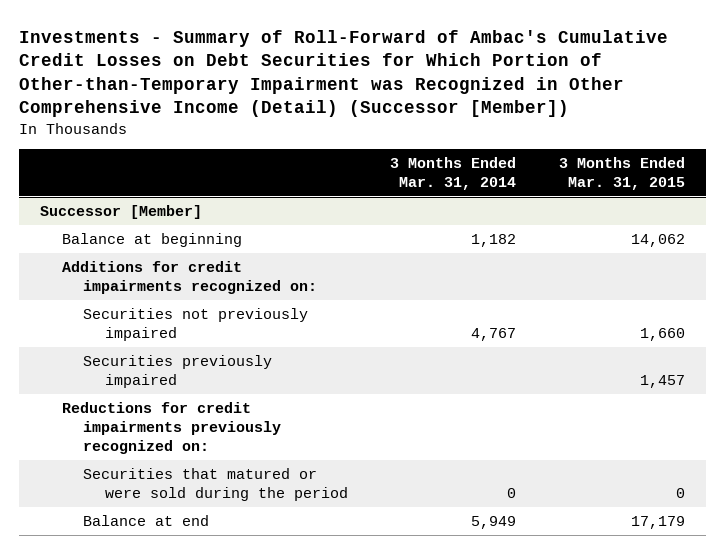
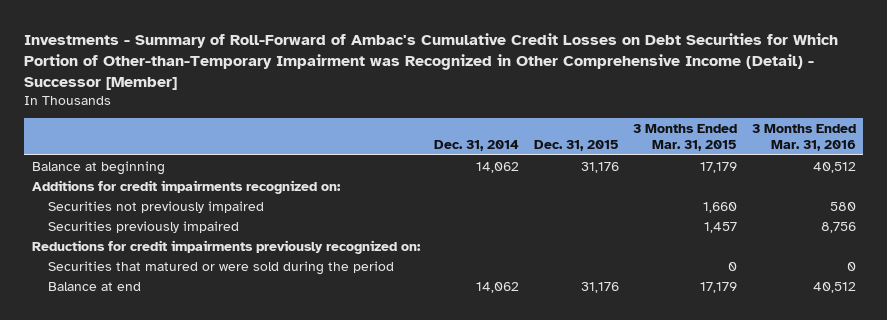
[18,29,668,118] Investments - Summary of Roll-Forward of Ambac's Cumulative Credit Losses on Debt Securities for Which Portion of Other-than-Temporary Impairment was Recognized in Other Comprehensive Income (Detail) (Successor [Member]) -> [24,33,839,90] Investments - Summary of Roll-Forward of Ambac's Cumulative Credit Losses on Debt Securities for Which Portion of Other-than-Temporary Impairment was Recognized in Other Comprehensive Income (Detail) - Successor [Member]
[390,156,517,190] 3 Months Ended Mar. 31, 2014 -> none
none -> [434,140,520,152] Dec. 31, 2014
none -> [533,140,619,152] Dec. 31, 2015
none -> [751,123,856,152] 3 Months Ended Mar. 31, 2016
[40,204,203,219] Successor [Member] -> none
[630,233,685,247] 14,062 -> [700,161,738,173] 17,179

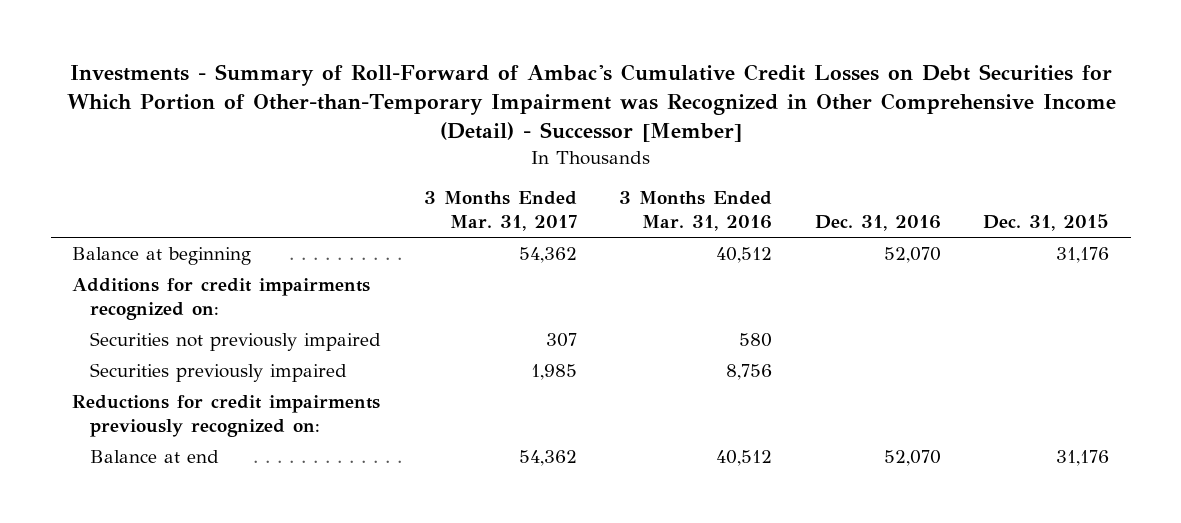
[434,140,520,152] Dec. 31, 2014 -> none
[633,123,738,152] 3 Months Ended Mar. 31, 2015 -> none
none -> [423,191,577,232] 3 Months Ended Mar. 31, 2017
none -> [814,215,941,232] Dec. 31, 2016
[48,260,395,275] Securities that matured or were sold during the period -> none

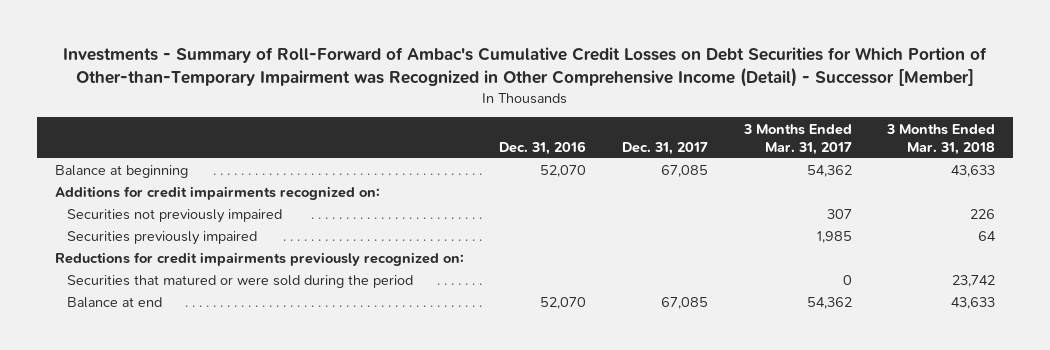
[619,191,773,232] 3 Months Ended Mar. 31, 2016 -> none
[983,214,1110,232] Dec. 31, 2015 -> none
none -> [622,141,709,155] Dec. 31, 2017
none -> [886,123,996,155] 3 Months Ended Mar. 31, 2018
none -> [67,275,414,289] Securities that matured or were sold during the period

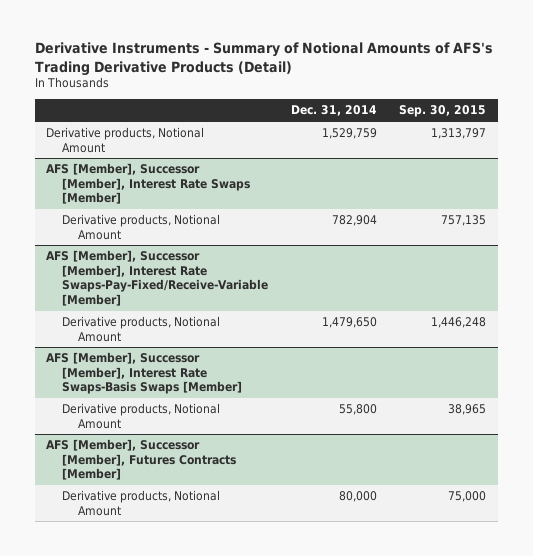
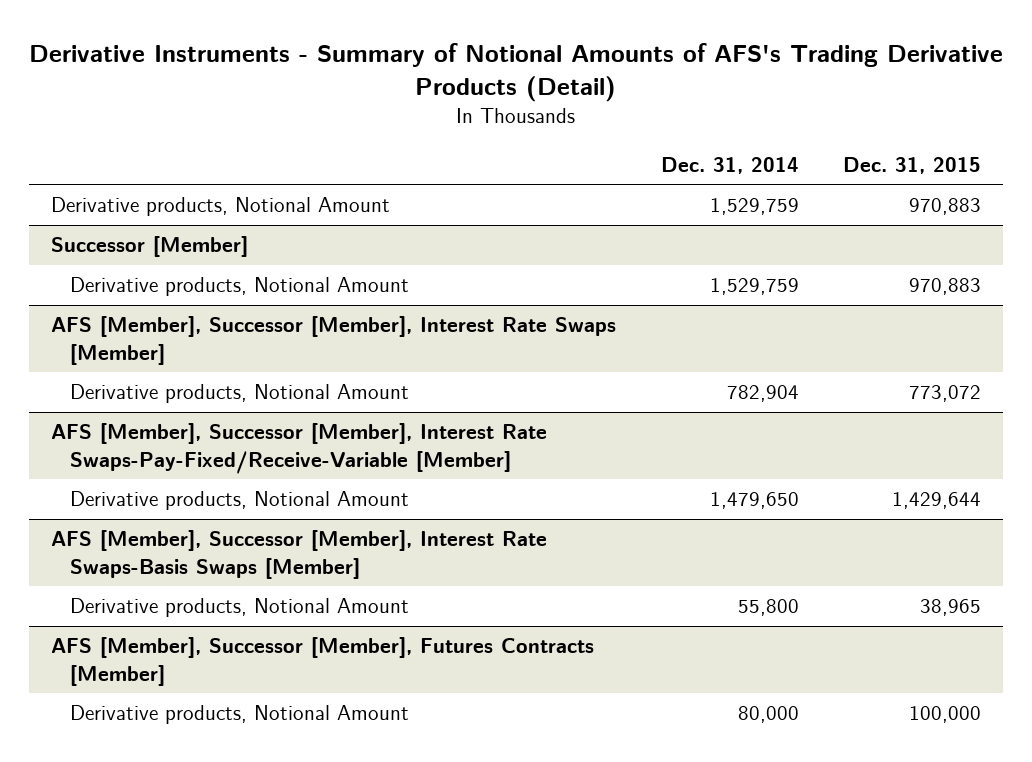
[399,105,487,118] Sep. 30, 2015 -> none
none -> [843,156,982,174] Dec. 31, 2015
none -> [51,236,249,258] Successor [Member]
none -> [69,277,409,297] Derivative products, Notional Amount

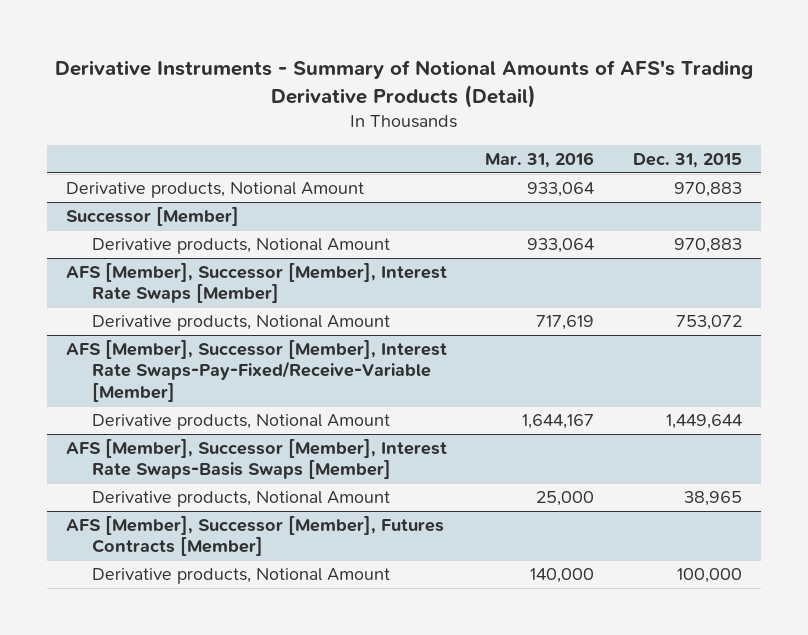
[660,156,799,174] Dec. 31, 2014 -> none
none -> [485,151,595,168] Mar. 31, 2016
[909,385,982,403] 773,072 -> [675,315,742,331] 753,072
[892,492,982,510] 1,429,644 -> [665,414,742,430] 1,449,644

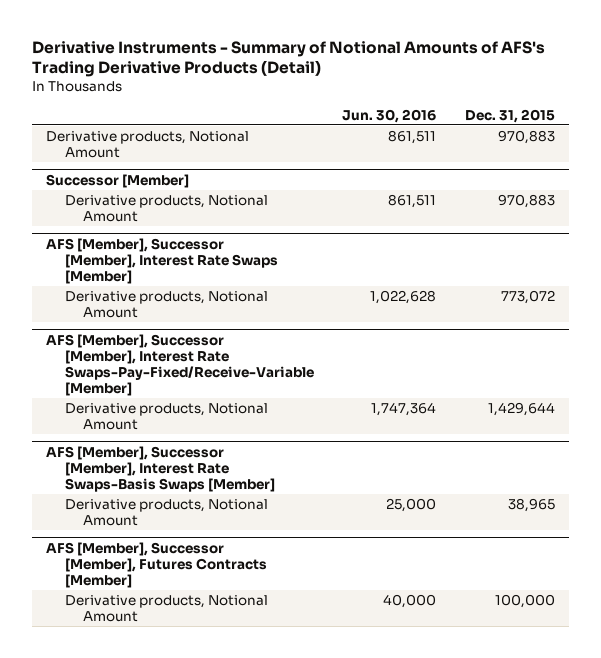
[485,151,595,168] Mar. 31, 2016 -> none
none -> [342,108,437,123] Jun. 30, 2016
[675,315,742,331] 753,072 -> [500,289,555,304] 773,072
[665,414,742,430] 1,449,644 -> [487,401,555,416] 1,429,644

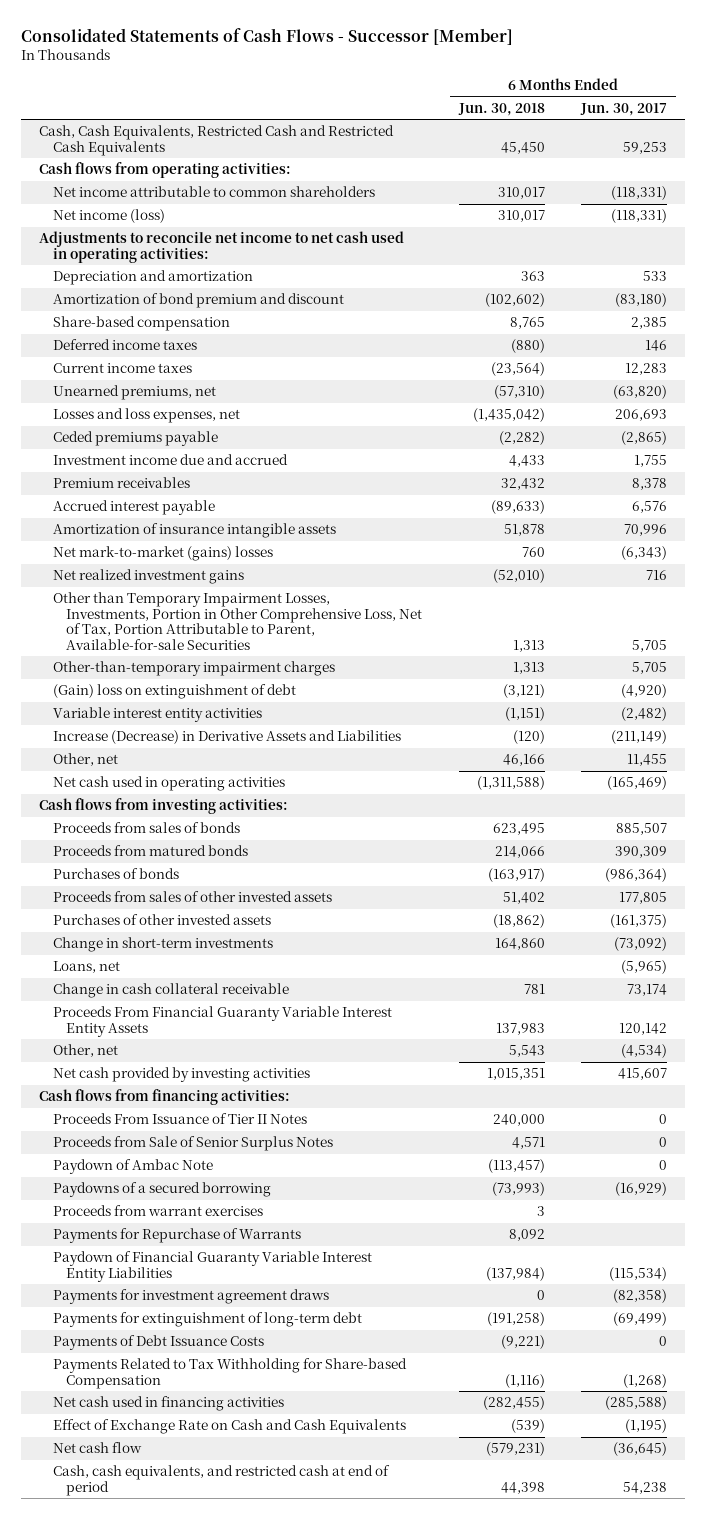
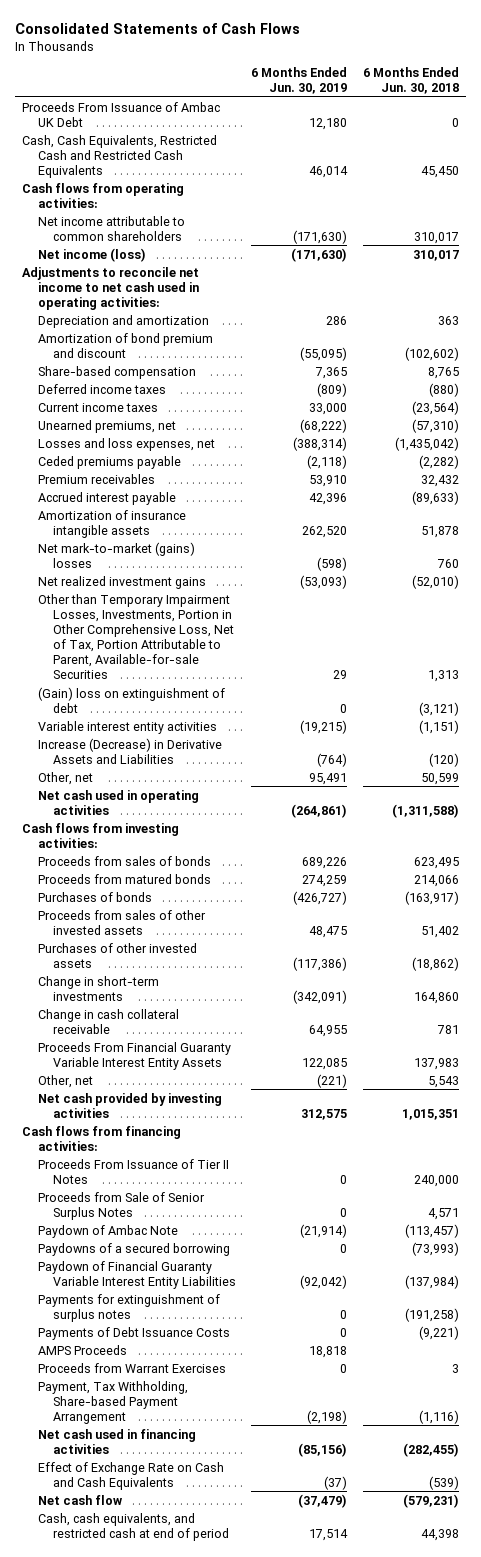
[21,28,514,46] Consolidated Statements of Cash Flows - Successor [Member] -> [14,22,300,34] Consolidated Statements of Cash Flows
[580,102,668,116] Jun. 30, 2017 -> none
none -> [251,66,348,94] 6 Months Ended Jun. 30, 2019
none -> [22,101,221,127] Proceeds From Issuance of Ambac UK Debt
[52,454,288,466] Investment income due and accrued -> none
[52,661,335,677] Other-than-temporary impairment charges -> none
[502,754,545,767] 46,166 -> [420,772,459,785] 50,599
[52,961,120,974] Loans, net -> none
[52,1205,263,1217] Proceeds from warrant exercises -> none
[52,1228,301,1244] Payments for Repurchase of Warrants -> none
[52,1289,329,1305] Payments for investment agreement draws -> none
[52,1312,362,1328] Payments for extinguishment of long-term debt -> [37,1293,220,1322] Payments for extinguishment of surplus notes
none -> [37,1344,127,1355] AMPS Proceeds
none -> [37,1362,226,1373] Proceeds from Warrant Exercises
[52,1358,407,1389] Payments Related to Tax Withholding for Share-based Compensation -> [37,1380,188,1424] Payment, Tax Withholding, Share-based Payment Arrangement

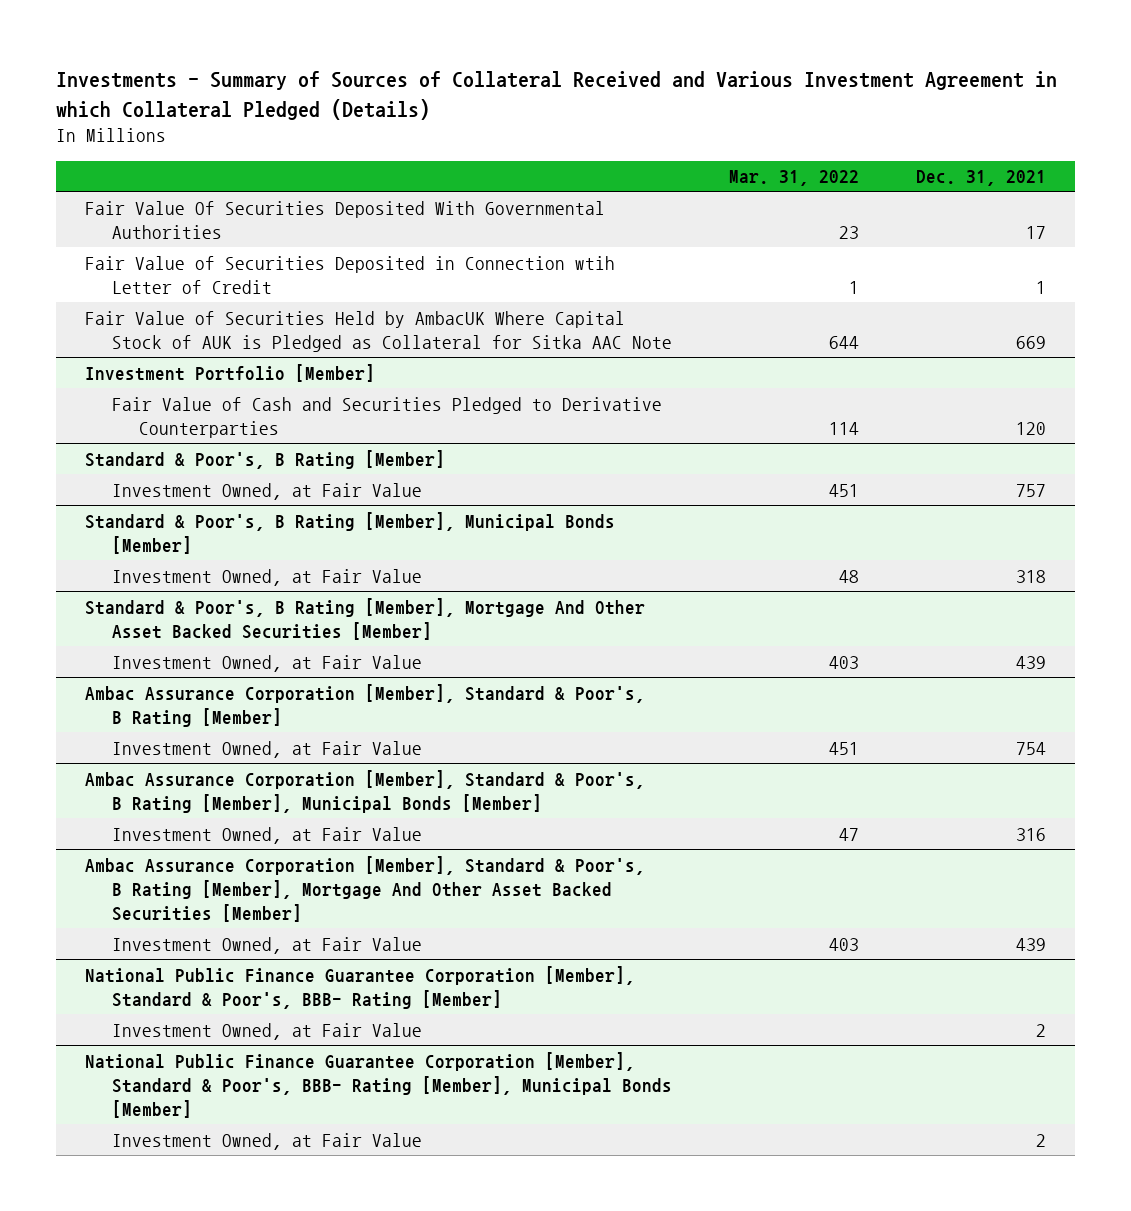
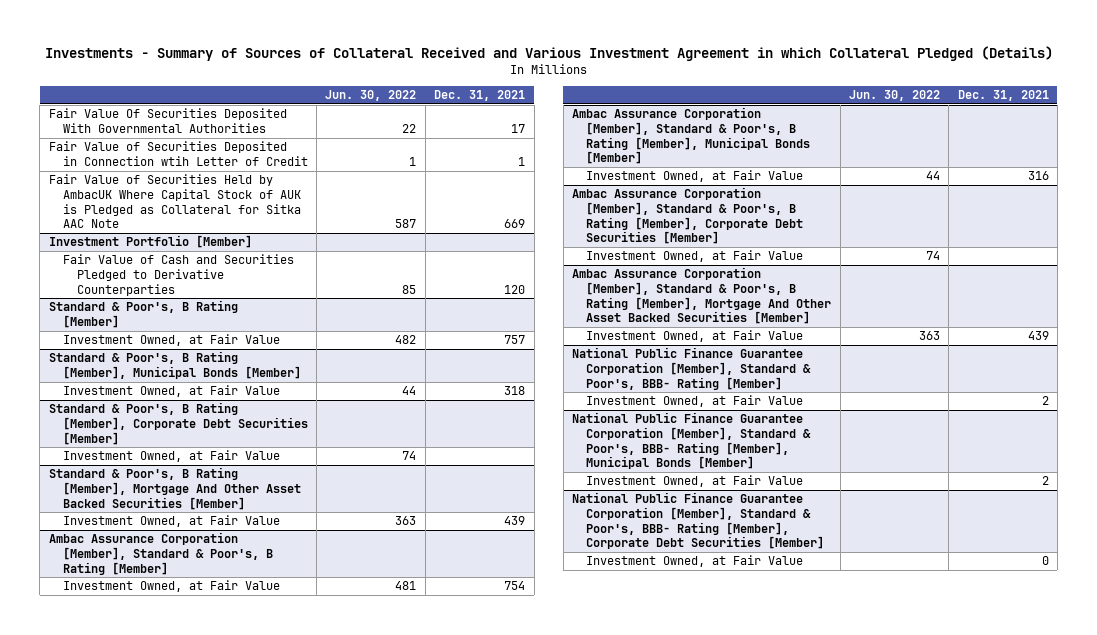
[729,170,860,187] Mar. 31, 2022 -> none
none -> [325,90,417,102] Jun. 30, 2022
none -> [48,402,308,445] Standard & Poor's, B Rating [Member], Corporate Debt Securities [Member]
none -> [62,450,280,463] Investment Owned, at Fair Value
none -> [572,187,804,245] Ambac Assurance Corporation [Member], Standard & Poor's, B Rating [Member], Corporate Debt Securities [Member]
none -> [586,250,804,263] Investment Owned, at Fair Value
none -> [572,492,825,550] National Public Finance Guarantee Corporation [Member], Standard & Poor's, BBB- Rating [Member], Corporate Debt Securities [Member]
none -> [586,555,804,568] Investment Owned, at Fair Value

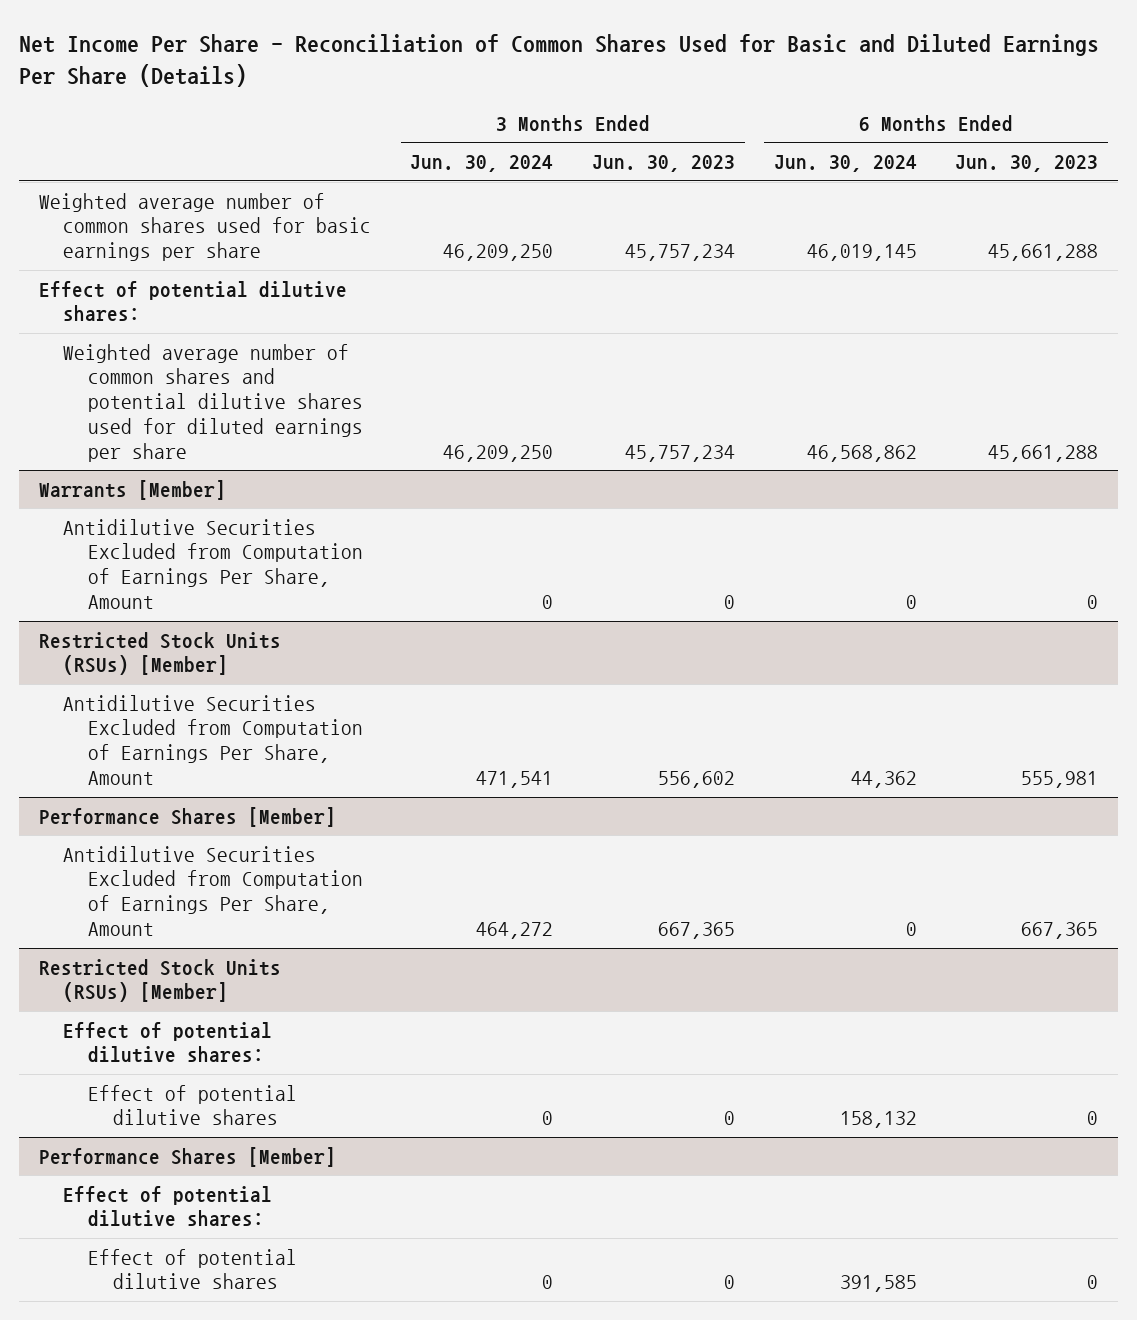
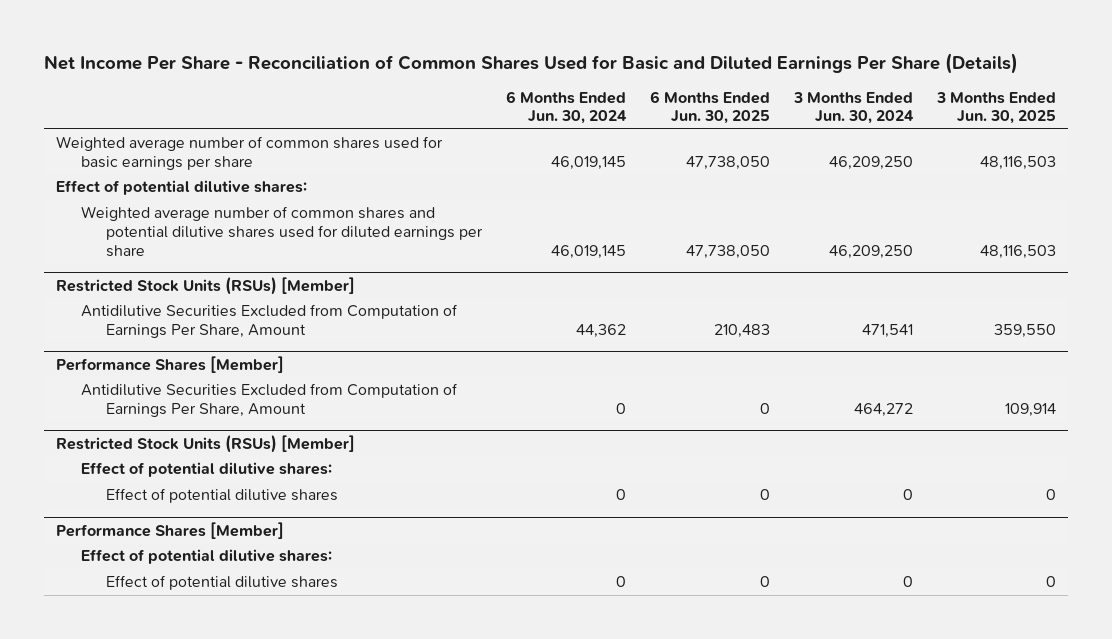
[591,154,735,172] Jun. 30, 2023 -> none
[955,154,1099,172] Jun. 30, 2023 -> none
none -> [649,90,770,125] 6 Months Ended Jun. 30, 2025
none -> [935,91,1056,125] 3 Months Ended Jun. 30, 2025
[38,479,226,500] Warrants [Member] -> none
[63,518,364,609] Antidilutive Securities Excluded from Computation of Earnings Per Share, Amount -> none
[806,444,917,462] 46,568,862 -> [550,244,626,259] 46,019,145
[839,1111,917,1129] 158,132 -> [615,489,626,501] 0
[839,1275,917,1293] 391,585 -> [615,576,626,588] 0

